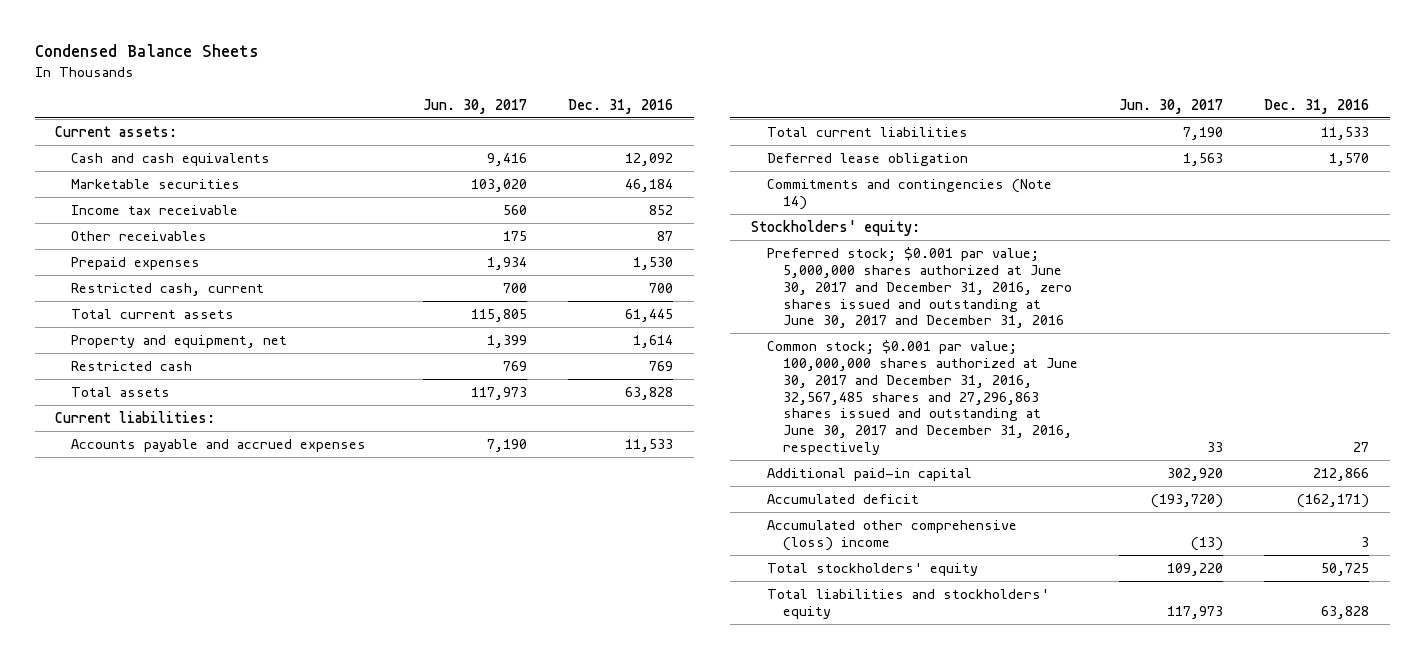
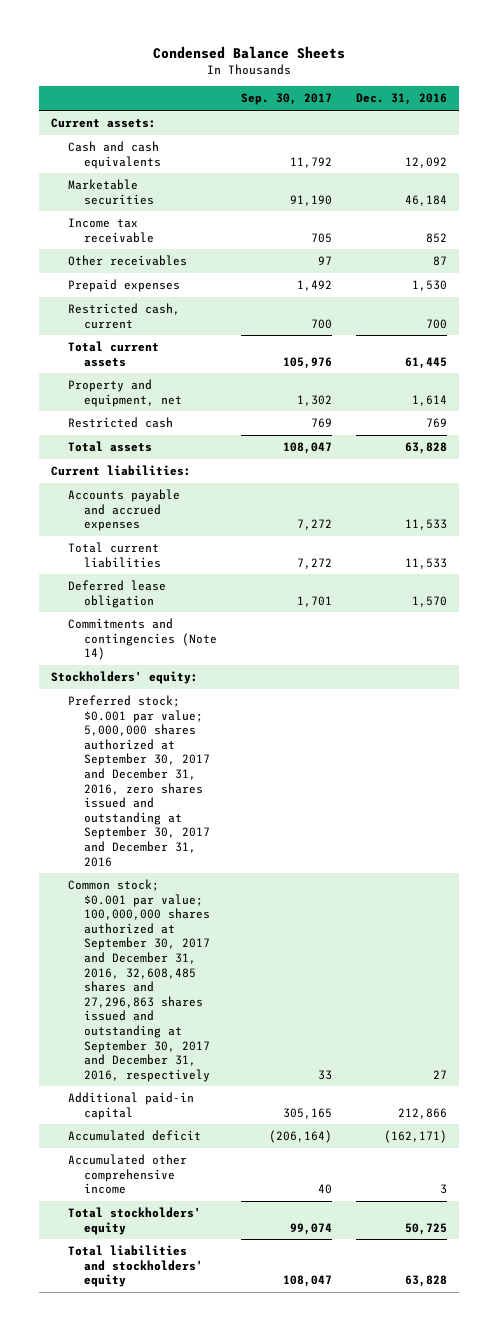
[423,98,528,114] Jun. 30, 2017 -> none
none -> [241,93,333,106] Sep. 30, 2017
[766,247,1072,329] Preferred stock; $0.001 par value; 5,000,000 shares authorized at June 30, 2017 and December 31, 2016, zero shares issued and outstanding at June 30, 2017 and December 31, 2016 -> [67,695,211,867] Preferred stock; $0.001 par value; 5,000,000 shares authorized at September 30, 2017 and December 31, 2016, zero shares issued and outstanding at September 30, 2017 and December 31, 2016
[766,340,1078,456] Common stock; $0.001 par value; 100,000,000 shares authorized at June 30, 2017 and December 31, 2016, 32,567,485 shares and 27,296,863 shares issued and outstanding at June 30, 2017 and December 31, 2016, respectively -> [67,879,211,1082] Common stock; $0.001 par value; 100,000,000 shares authorized at September 30, 2017 and December 31, 2016, 32,608,485 shares and 27,296,863 shares issued and outstanding at September 30, 2017 and December 31, 2016, respectively
[766,520,1017,551] Accumulated other comprehensive (loss) income -> [67,1154,187,1195] Accumulated other comprehensive income

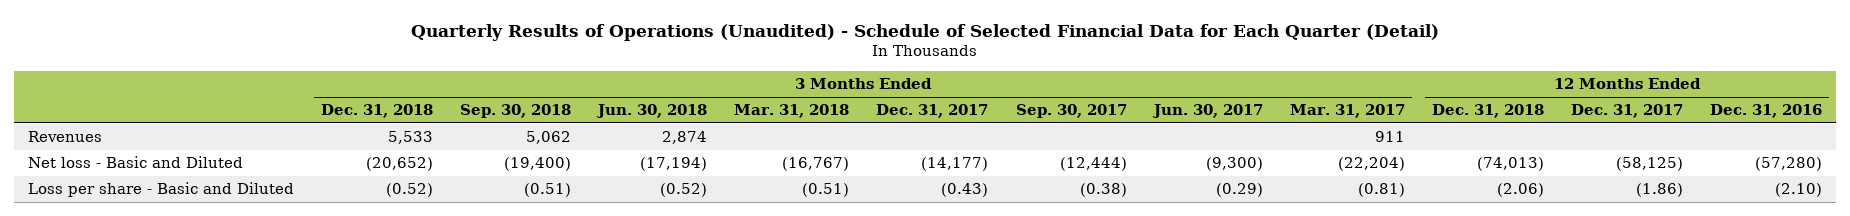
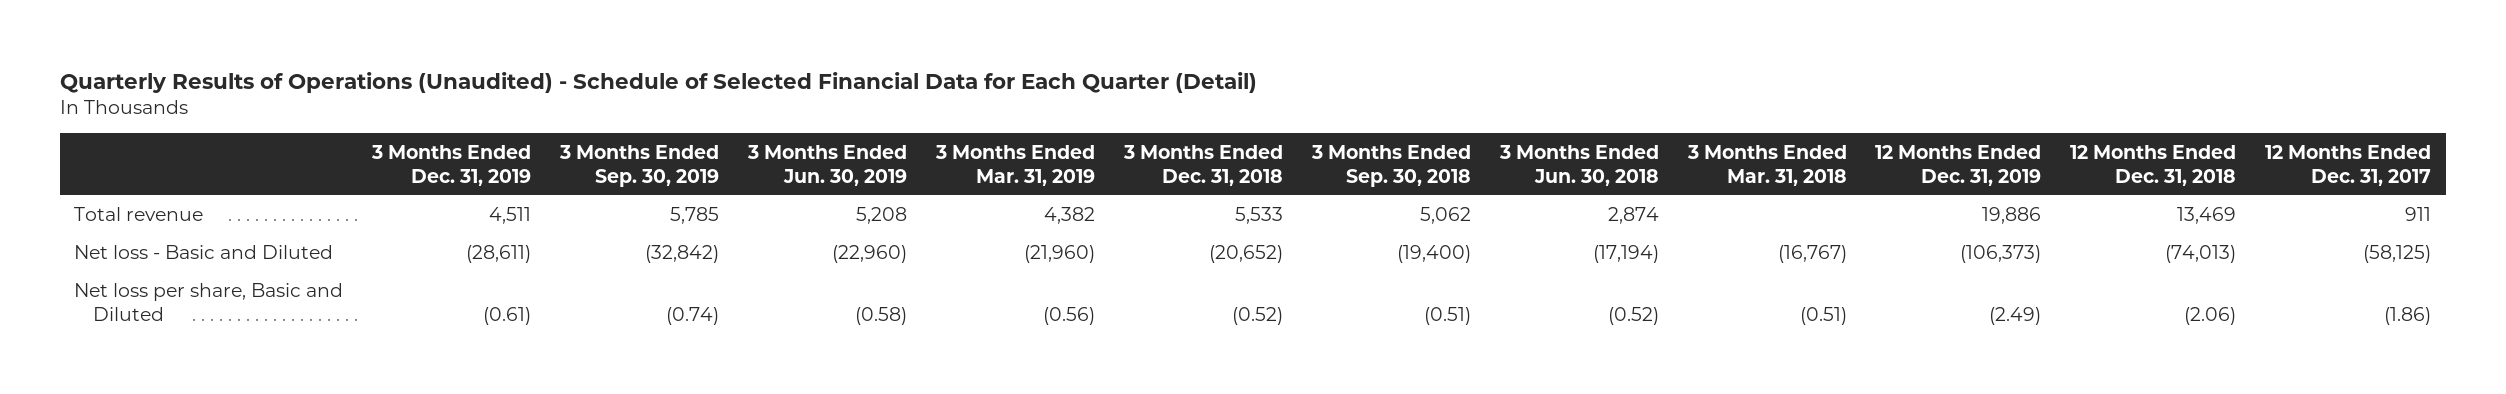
[876,104,989,119] Dec. 31, 2017 -> none
[1015,104,1127,119] Sep. 30, 2017 -> none
[1151,104,1263,119] Jun. 30, 2017 -> none
[1289,104,1405,119] Mar. 31, 2017 -> none
[1710,104,1823,119] Dec. 31, 2016 -> none
none -> [371,144,532,186] 3 Months Ended Dec. 31, 2019
none -> [559,144,720,187] 3 Months Ended Sep. 30, 2019
none -> [747,144,908,186] 3 Months Ended Jun. 30, 2019
none -> [934,144,1095,186] 3 Months Ended Mar. 31, 2019
none -> [1875,144,2042,186] 12 Months Ended Dec. 31, 2019
[27,131,102,143] Revenues -> none
none -> [74,207,204,222] Total revenue
[27,182,294,198] Loss per share - Basic and Diluted -> [74,283,344,322] Net loss per share, Basic and Diluted

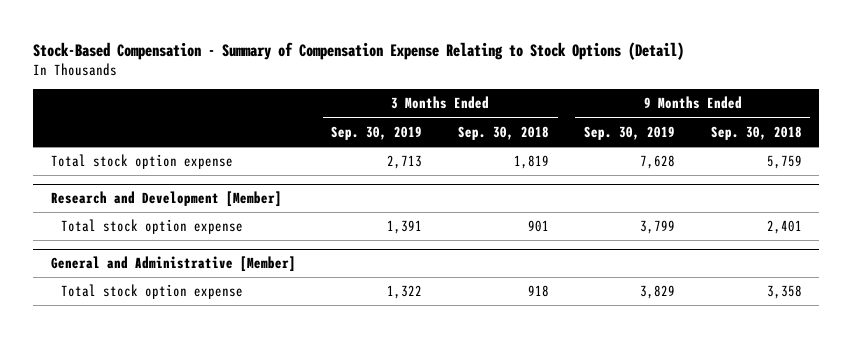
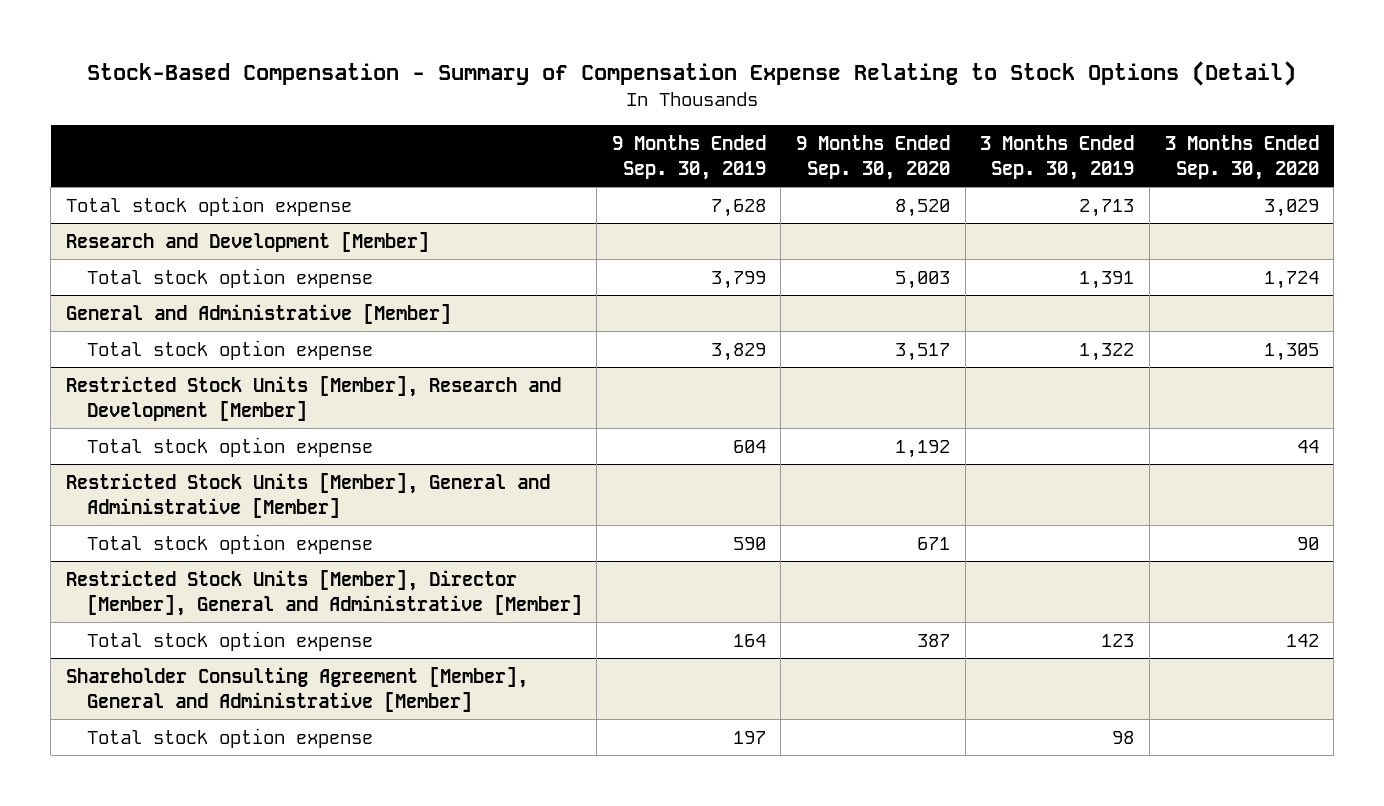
[457,125,549,140] Sep. 30, 2018 -> none
[710,125,802,140] Sep. 30, 2018 -> none
none -> [796,134,951,180] 9 Months Ended Sep. 30, 2020
none -> [1164,134,1319,180] 3 Months Ended Sep. 30, 2020
none -> [65,375,561,421] Restricted Stock Units [Member], Research and Development [Member]
none -> [86,436,373,457] Total stock option expense
none -> [65,472,550,518] Restricted Stock Units [Member], General and Administrative [Member]
none -> [86,533,373,554] Total stock option expense
none -> [65,569,582,616] Restricted Stock Units [Member], Director [Member], General and Administrative [Member]
none -> [86,630,373,651] Total stock option expense
none -> [65,666,528,712] Shareholder Consulting Agreement [Member], General and Administrative [Member]
none -> [86,727,373,748] Total stock option expense

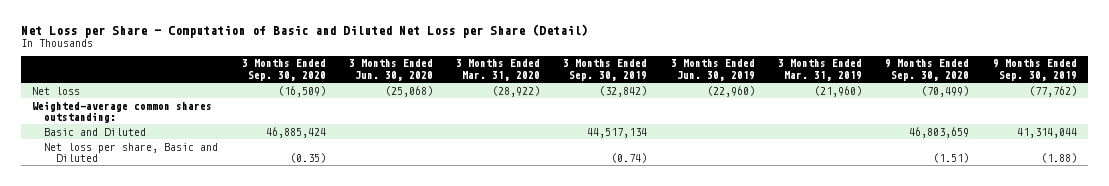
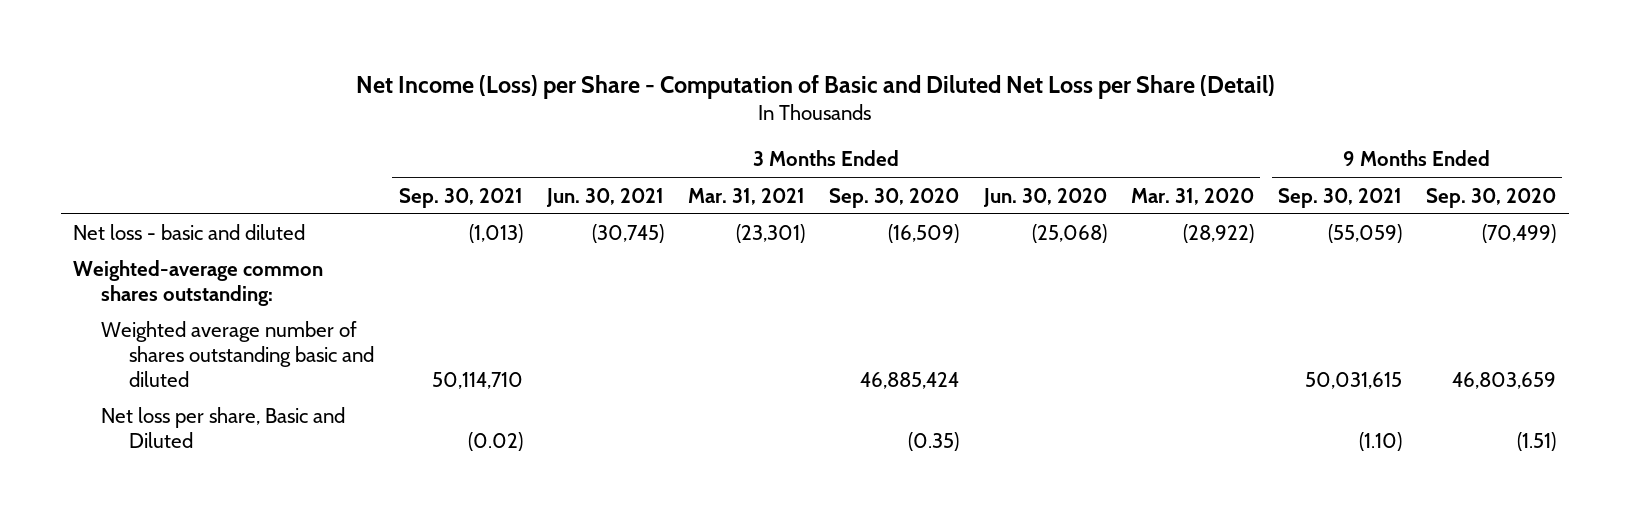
[20,23,588,38] Net Loss per Share - Computation of Basic and Diluted Net Loss per Share (Detail) -> [355,74,1275,99] Net Income (Loss) per Share - Computation of Basic and Diluted Net Loss per Share (Detail)
[563,59,648,81] 3 Months Ended Sep. 30, 2019 -> none
[670,59,755,81] 3 Months Ended Jun. 30, 2019 -> none
[778,59,863,81] 3 Months Ended Mar. 31, 2019 -> none
[992,59,1077,81] 9 Months Ended Sep. 30, 2019 -> none
none -> [398,187,523,208] Sep. 30, 2021
none -> [545,187,664,207] Jun. 30, 2021
none -> [688,187,806,205] Mar. 31, 2021
none -> [1278,187,1403,208] Sep. 30, 2021
[32,86,81,95] Net loss -> [73,224,306,241] Net loss - basic and diluted
[44,127,147,136] Basic and Diluted -> [101,321,375,387] Weighted average number of shares outstanding basic and diluted

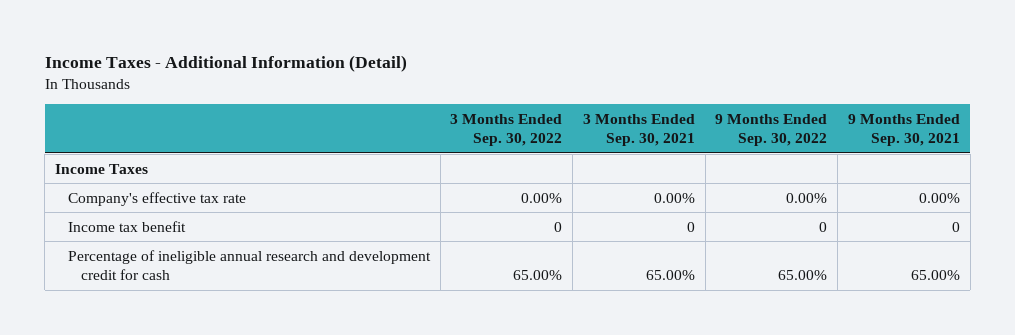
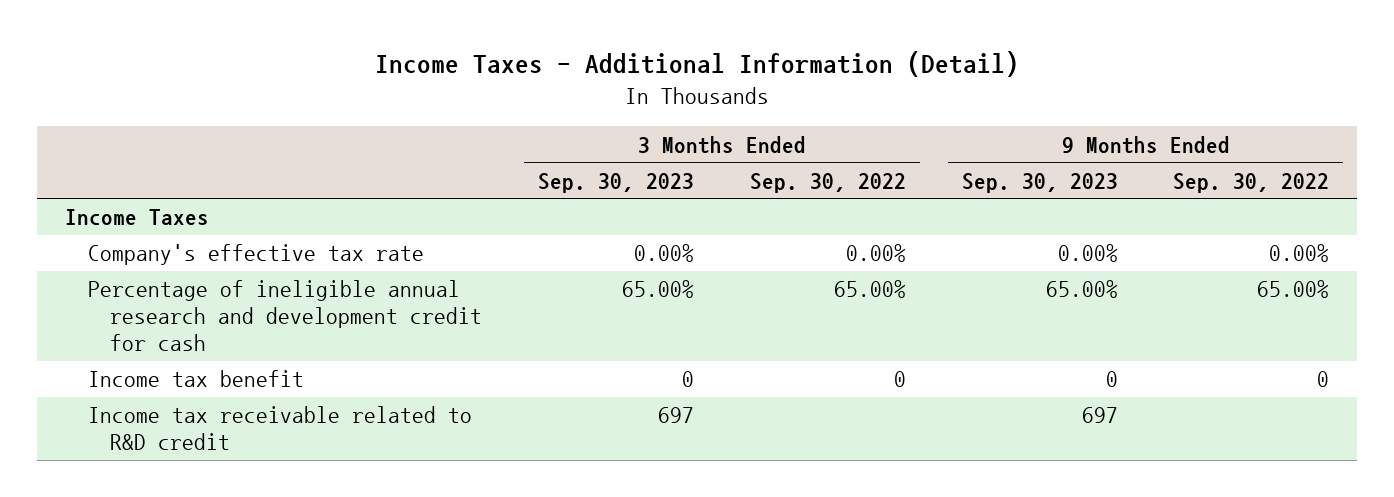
[582,113,695,147] 3 Months Ended Sep. 30, 2021 -> none
[847,113,960,147] 9 Months Ended Sep. 30, 2021 -> none
none -> [538,172,695,193] Sep. 30, 2023
none -> [961,172,1118,193] Sep. 30, 2023
[67,220,186,232] Income tax benefit -> [87,370,304,388] Income tax benefit
none -> [87,406,472,451] Income tax receivable related to R&D credit

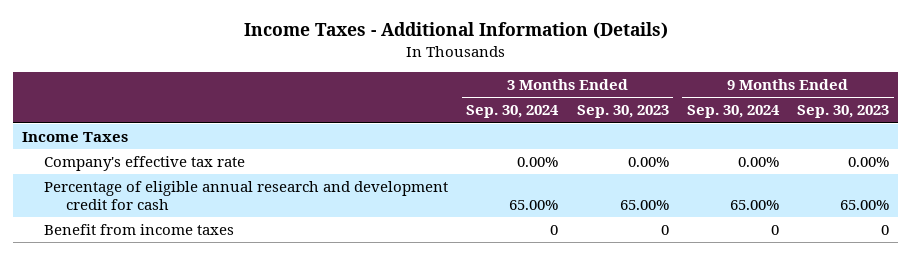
[375,51,1020,78] Income Taxes - Additional Information (Detail) -> [243,22,668,40] Income Taxes - Additional Information (Details)
[749,172,906,193] Sep. 30, 2022 -> none
[1173,172,1330,193] Sep. 30, 2022 -> none
none -> [466,105,560,119] Sep. 30, 2024
none -> [686,105,780,119] Sep. 30, 2024
[87,406,472,451] Income tax receivable related to R&D credit -> none
[87,280,483,352] Percentage of ineligible annual research and development credit for cash -> [44,181,449,211] Percentage of eligible annual research and development credit for cash
[87,370,304,388] Income tax benefit -> [44,224,235,236] Benefit from income taxes

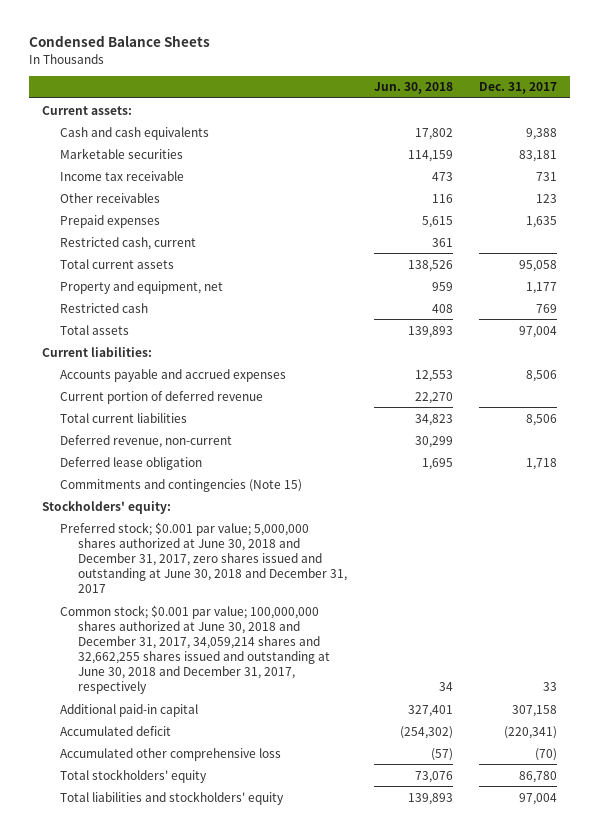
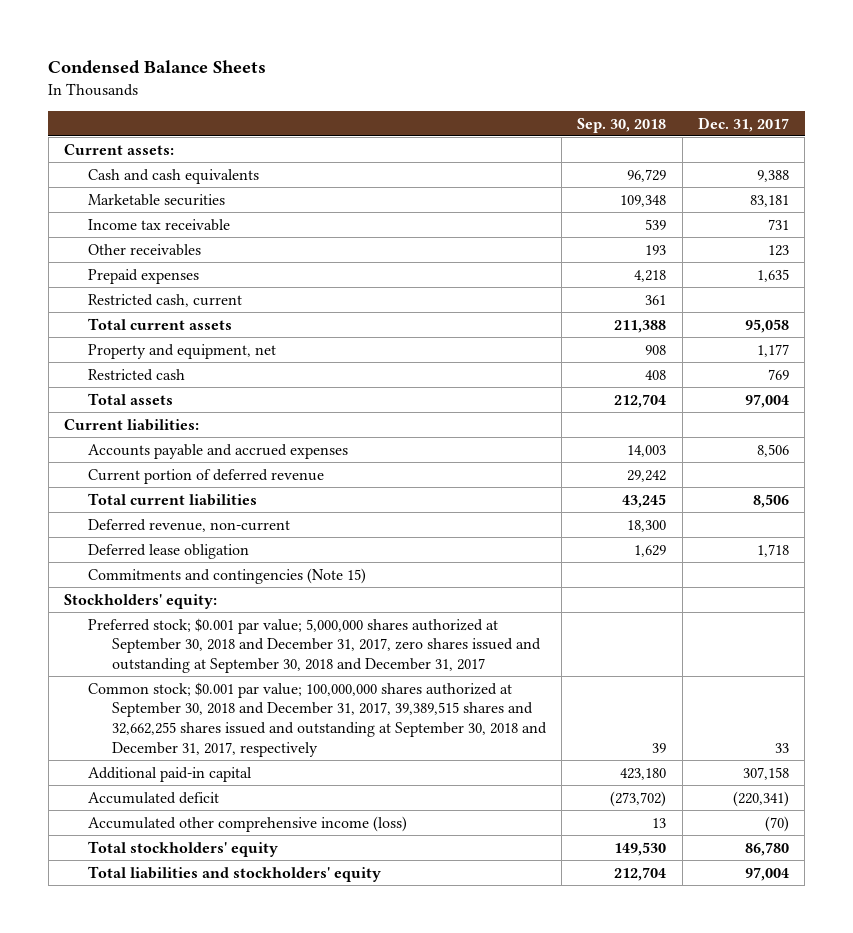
[373,82,453,95] Jun. 30, 2018 -> none
none -> [577,117,667,133] Sep. 30, 2018
[60,521,348,593] Preferred stock; $0.001 par value; 5,000,000 shares authorized at June 30, 2018 and December 31, 2017, zero shares issued and outstanding at June 30, 2018 and December 31, 2017 -> [87,617,541,674] Preferred stock; $0.001 par value; 5,000,000 shares authorized at September 30, 2018 and December 31, 2017, zero shares issued and outstanding at September 30, 2018 and December 31, 2017
[60,604,331,695] Common stock; $0.001 par value; 100,000,000 shares authorized at June 30, 2018 and December 31, 2017, 34,059,214 shares and 32,662,255 shares issued and outstanding at June 30, 2018 and December 31, 2017, respectively -> [87,681,547,758] Common stock; $0.001 par value; 100,000,000 shares authorized at September 30, 2018 and December 31, 2017, 39,389,515 shares and 32,662,255 shares issued and outstanding at September 30, 2018 and December 31, 2017, respectively
[60,747,282,761] Accumulated other comprehensive loss -> [87,815,407,832] Accumulated other comprehensive income (loss)

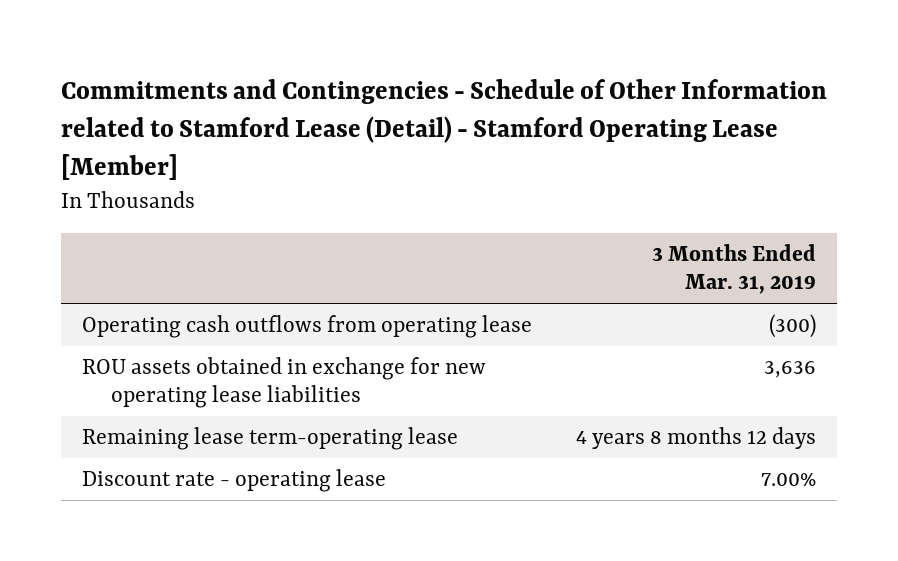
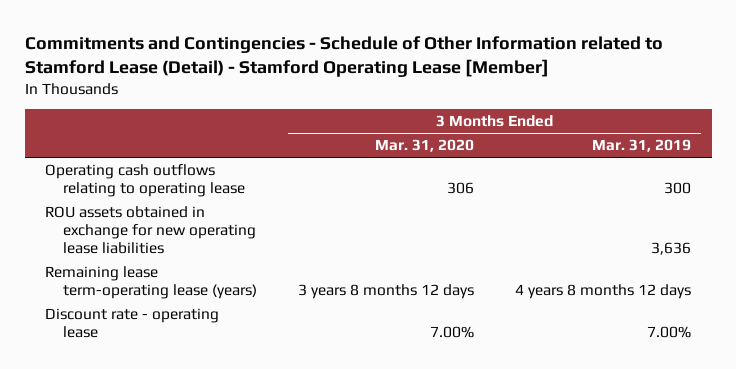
none -> [375,139,475,153] Mar. 31, 2020
[82,314,533,338] Operating cash outflows from operating lease -> [45,163,246,198] Operating cash outflows relating to operating lease
[768,313,816,338] (300) -> [664,182,692,195] 300
[82,426,459,450] Remaining lease term-operating lease -> [45,265,258,300] Remaining lease term-operating lease (years)

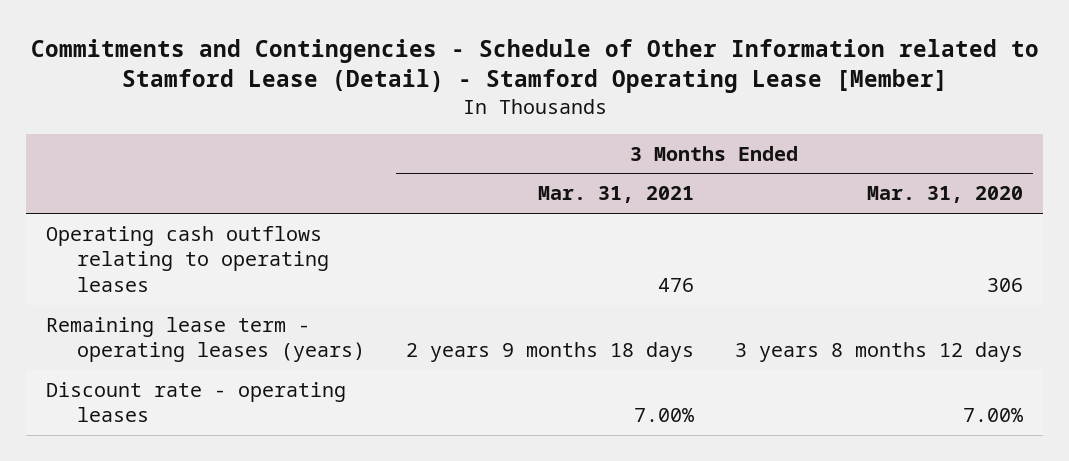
[592,139,692,153] Mar. 31, 2019 -> none
none -> [537,186,694,204] Mar. 31, 2021
[45,205,257,255] ROU assets obtained in exchange for new operating lease liabilities -> none
[45,163,246,198] Operating cash outflows relating to operating lease -> [46,225,329,293] Operating cash outflows relating to operating leases
[45,265,258,300] Remaining lease term-operating lease (years) -> [46,316,365,363] Remaining lease term - operating leases (years)
[45,307,220,339] Discount rate - operating lease -> [46,381,347,423] Discount rate - operating leases

